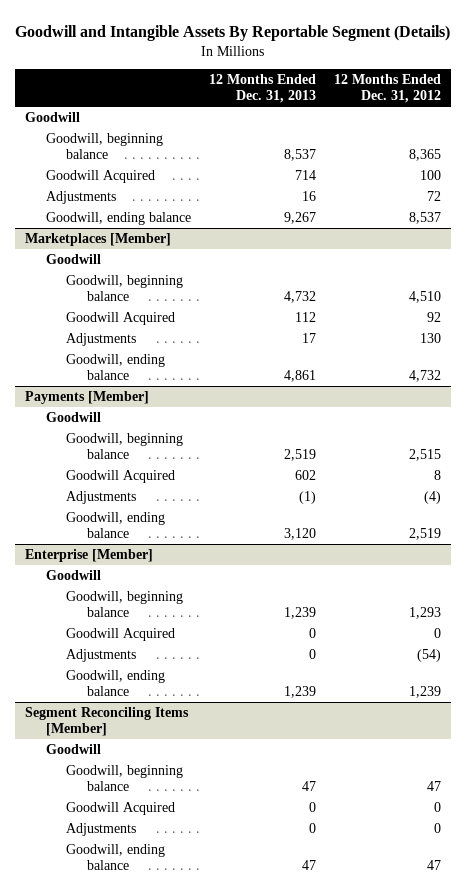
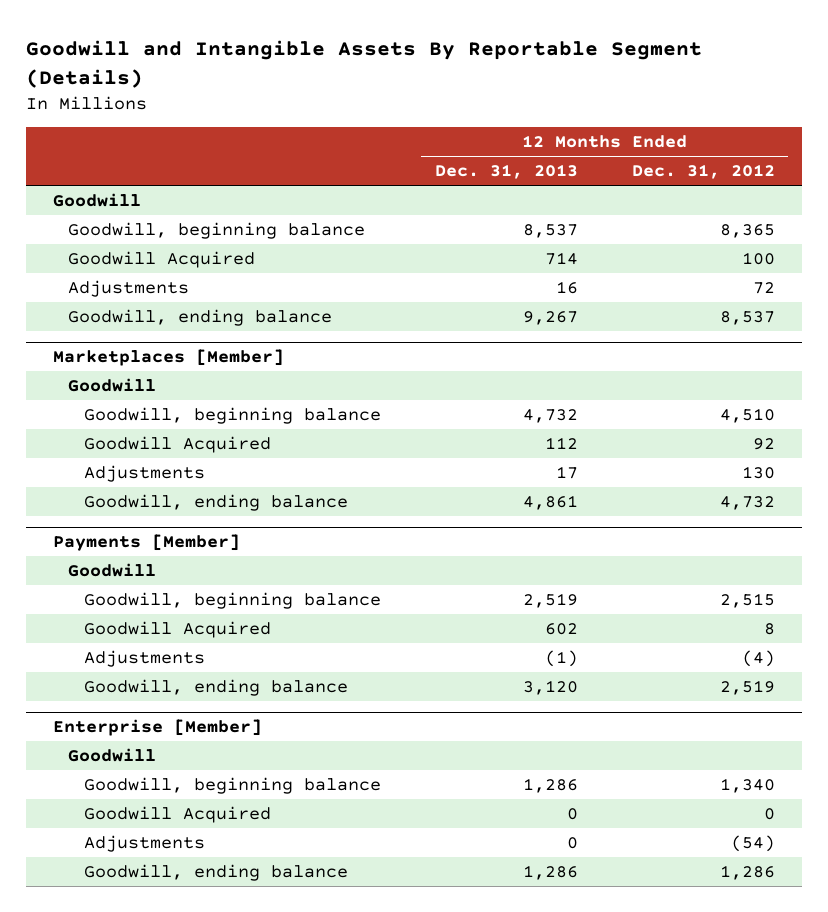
[283,606,316,619] 1,239 -> [522,777,578,793] 1,286
[409,606,442,619] 1,293 -> [719,777,775,793] 1,340
[24,706,189,736] Segment Reconciling Items [Member] -> none
[45,743,101,754] Goodwill -> none
[66,764,184,791] Goodwill, beginning balance -> none
[66,801,176,815] Goodwill Acquired -> none
[66,822,137,836] Adjustments -> none
[66,843,166,870] Goodwill, ending balance -> none
[283,685,316,698] 1,239 -> [522,864,578,880] 1,286
[409,685,442,698] 1,239 -> [719,864,775,880] 1,286

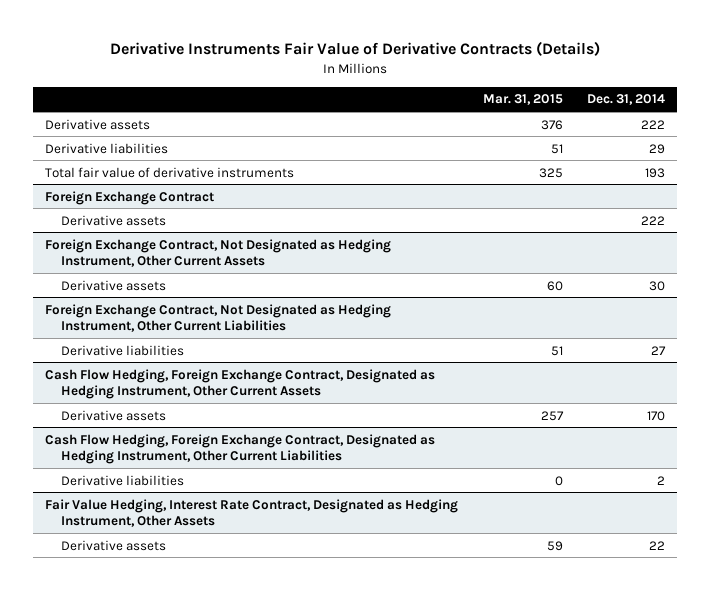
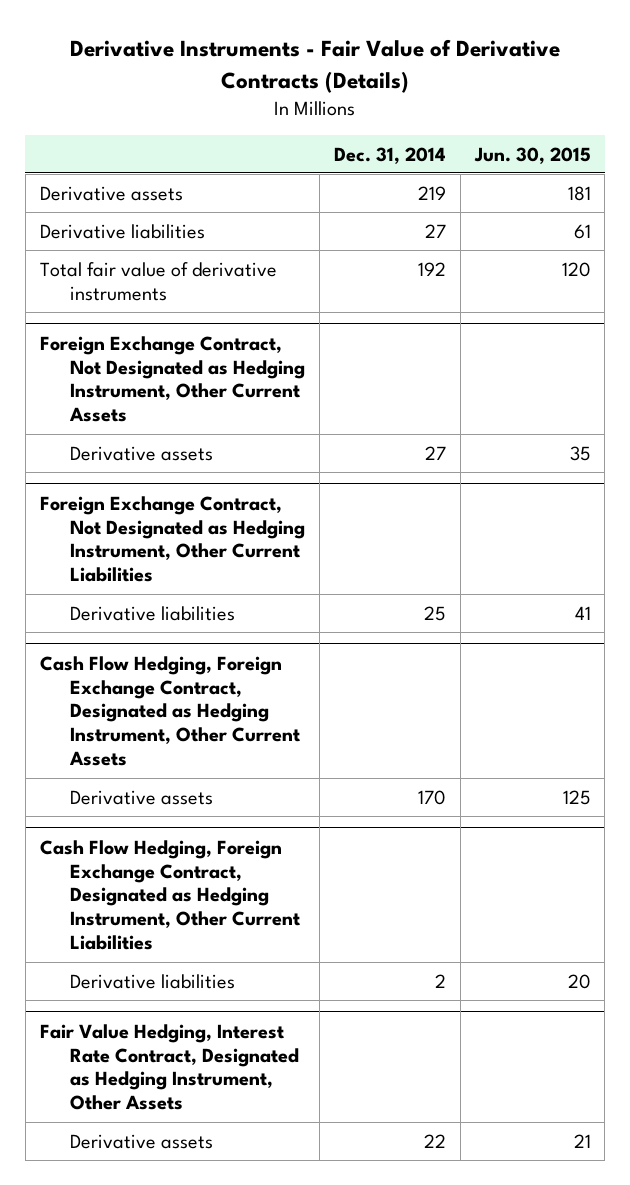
[110,41,601,57] Derivative Instruments Fair Value of Derivative Contracts (Details) -> [70,39,561,93] Derivative Instruments - Fair Value of Derivative Contracts (Details)
[482,94,563,106] Mar. 31, 2015 -> none
none -> [473,146,591,164] Jun. 30, 2015
[45,190,215,205] Foreign Exchange Contract -> none
[60,214,166,226] Derivative assets -> none
[641,119,666,129] 222 -> [417,185,446,200] 219
[649,143,666,154] 29 -> [424,223,446,238] 27
[645,167,666,178] 193 -> [417,261,446,276] 192
[649,280,666,291] 30 -> [424,445,446,460] 27
[651,345,667,355] 27 -> [423,605,446,621] 25

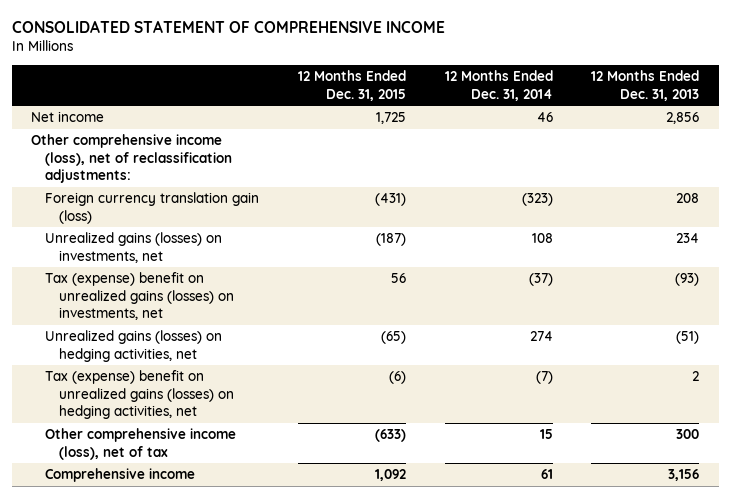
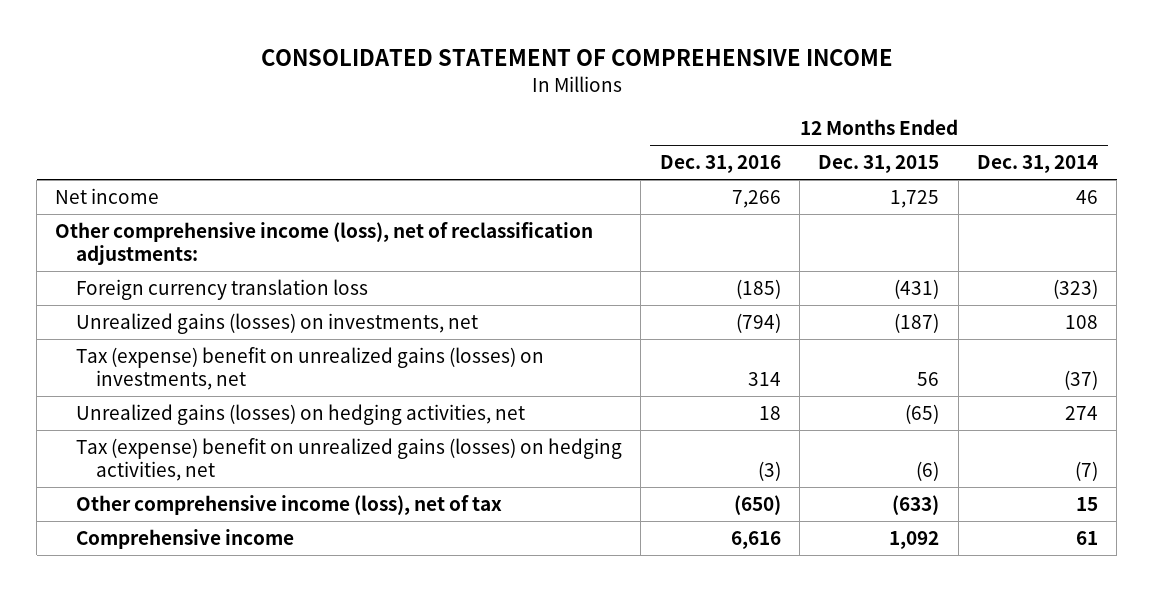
[591,70,700,101] 12 Months Ended Dec. 31, 2013 -> none
none -> [659,155,781,174] Dec. 31, 2016
[45,192,260,224] Foreign currency translation gain (loss) -> [75,278,368,300] Foreign currency translation loss

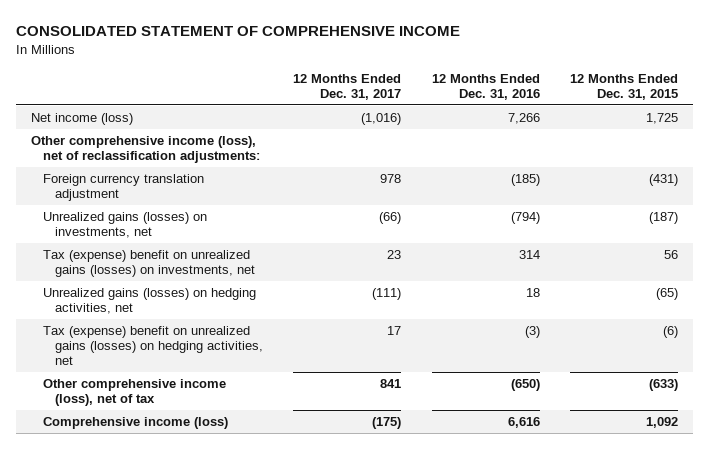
[977,155,1099,174] Dec. 31, 2014 -> none
none -> [293,73,402,100] 12 Months Ended Dec. 31, 2017
[55,187,160,204] Net income -> [31,112,134,125] Net income (loss)
[75,278,368,300] Foreign currency translation loss -> [43,173,205,202] Foreign currency translation adjustment
[75,528,294,549] Comprehensive income -> [43,416,229,429] Comprehensive income (loss)

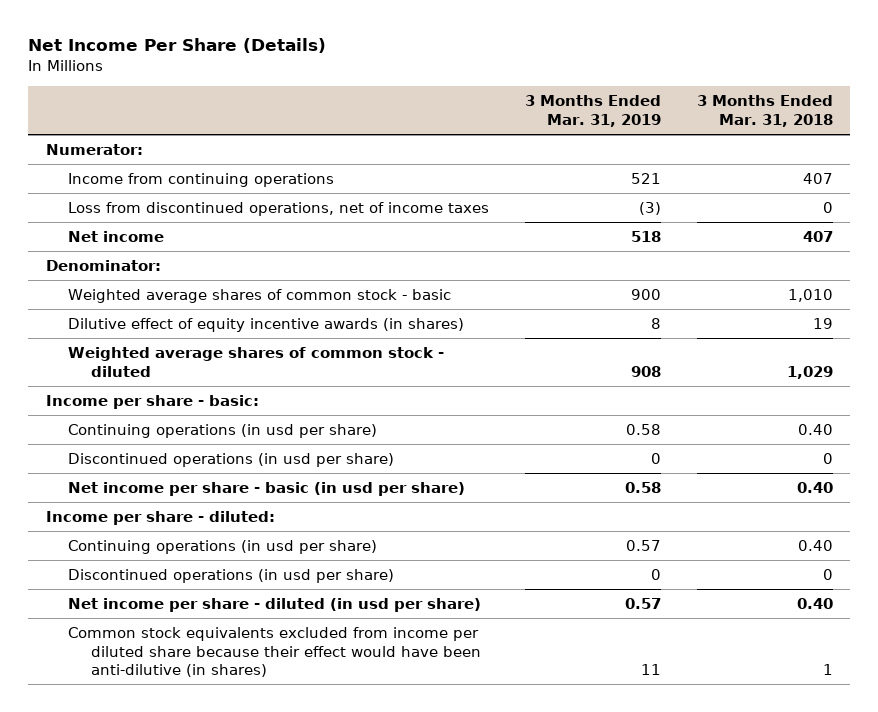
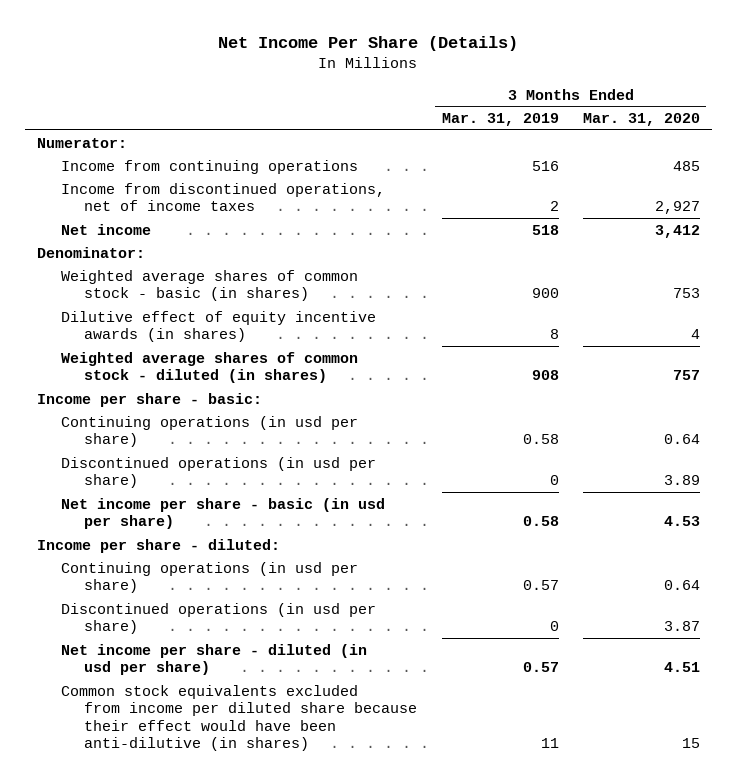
[696,95,833,127] 3 Months Ended Mar. 31, 2018 -> none
none -> [583,113,701,127] Mar. 31, 2020
[630,173,661,185] 521 -> [531,160,559,171] 516
[68,202,490,217] Loss from discontinued operations, net of income taxes -> [60,182,385,212] Income from discontinued operations, net of income taxes
[638,202,661,216] (3) -> [549,201,559,212] 2
[68,289,452,304] Weighted average shares of common stock - basic -> [60,269,358,302] Weighted average shares of common stock - basic (in shares)
[68,347,445,377] Weighted average shares of common stock - diluted -> [60,351,358,384] Weighted average shares of common stock - diluted (in shares)

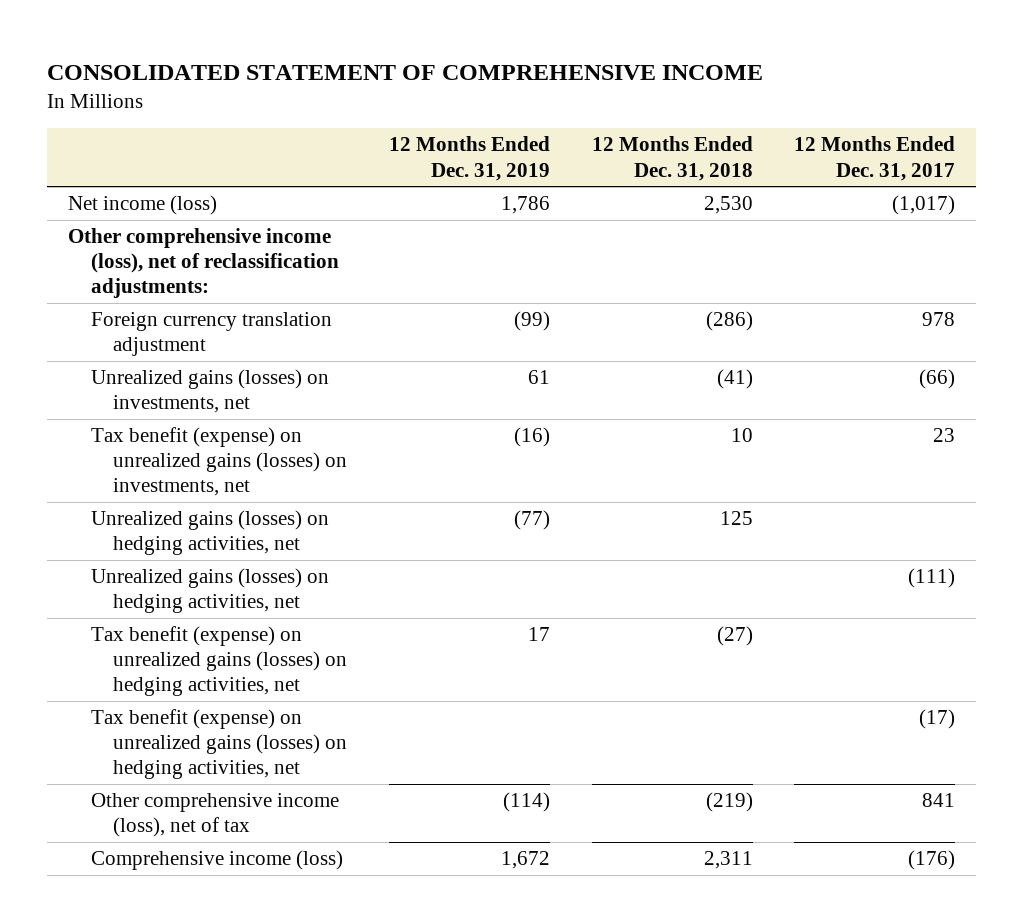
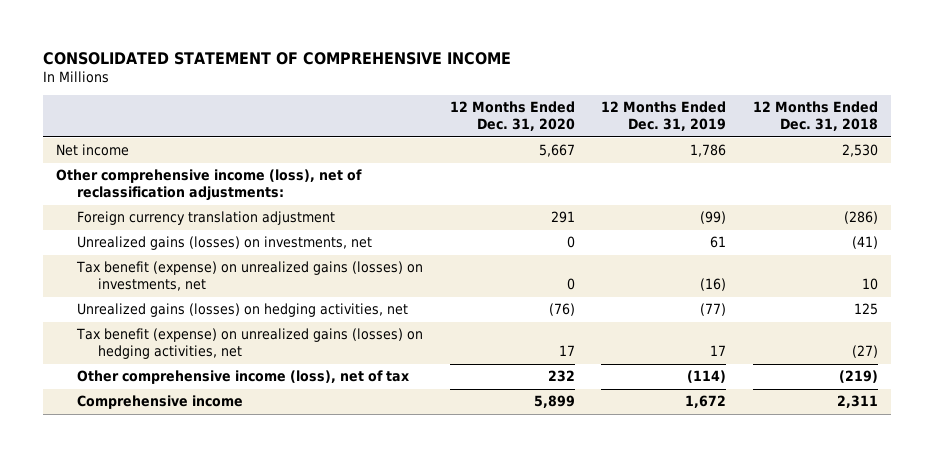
[794,136,956,181] 12 Months Ended Dec. 31, 2017 -> none
none -> [449,101,575,131] 12 Months Ended Dec. 31, 2020
[68,195,218,216] Net income (loss) -> [56,144,130,157] Net income
[90,568,329,614] Unrealized gains (losses) on hedging activities, net -> none
[90,709,348,780] Tax benefit (expense) on unrealized gains (losses) on hedging activities, net -> none
[90,850,343,871] Comprehensive income (loss) -> [77,395,244,410] Comprehensive income

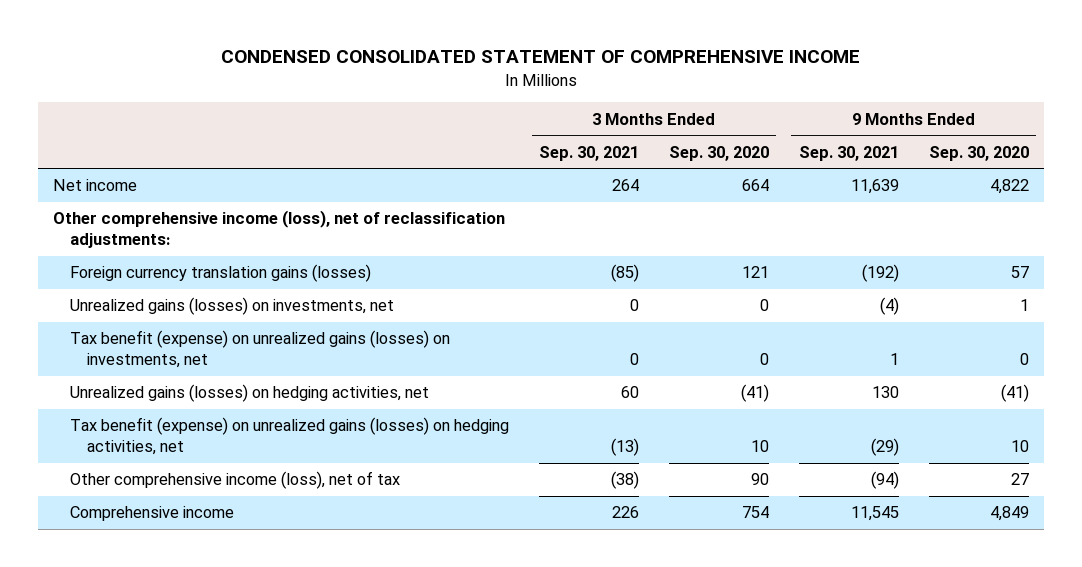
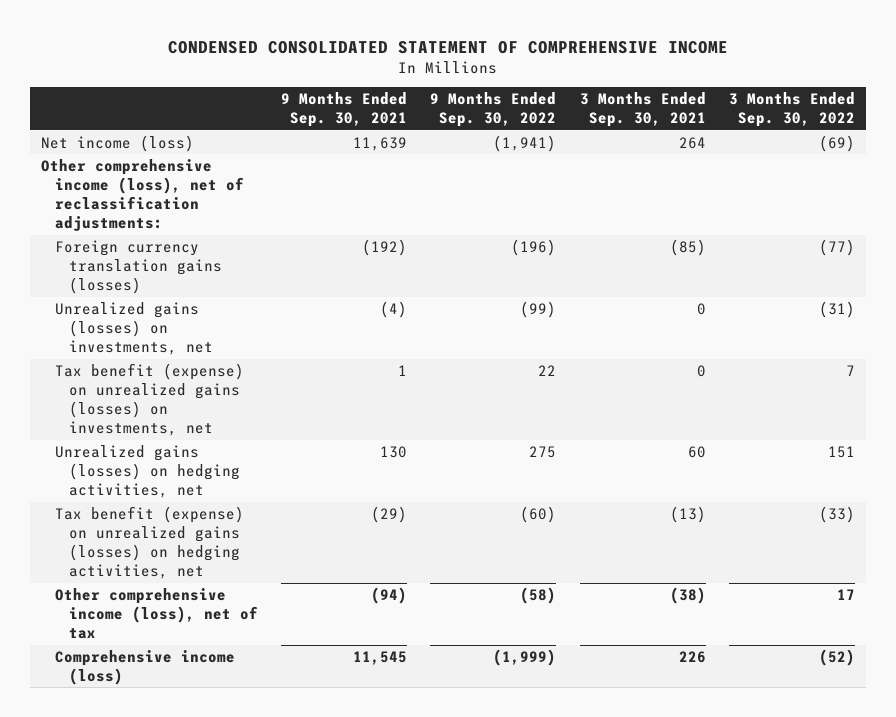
[668,145,769,161] Sep. 30, 2020 -> none
[928,145,1029,161] Sep. 30, 2020 -> none
none -> [430,92,557,128] 9 Months Ended Sep. 30, 2022
none -> [728,92,855,128] 3 Months Ended Sep. 30, 2022
[52,179,137,192] Net income -> [41,134,195,152] Net income (loss)
[70,506,235,522] Comprehensive income -> [55,649,236,685] Comprehensive income (loss)

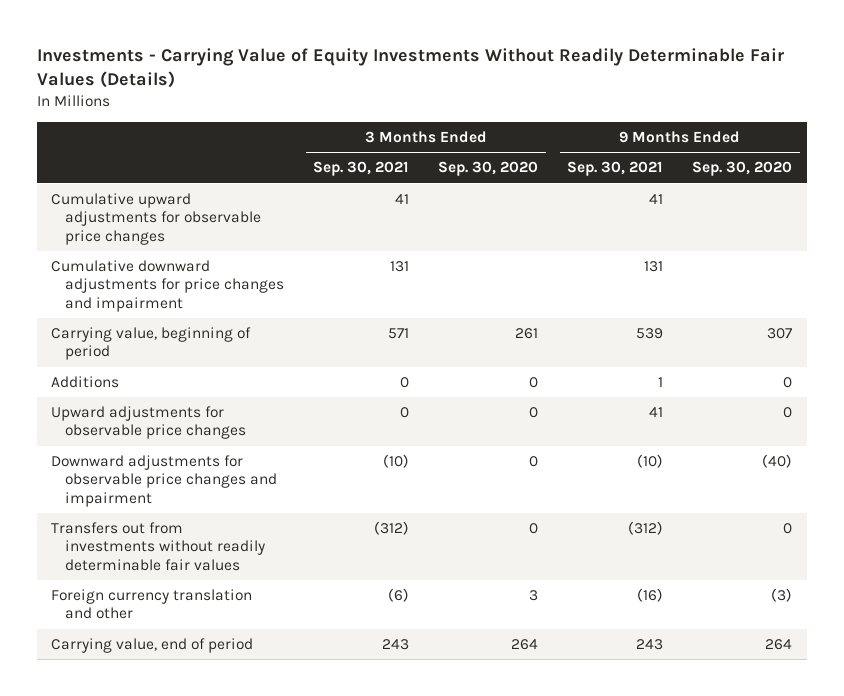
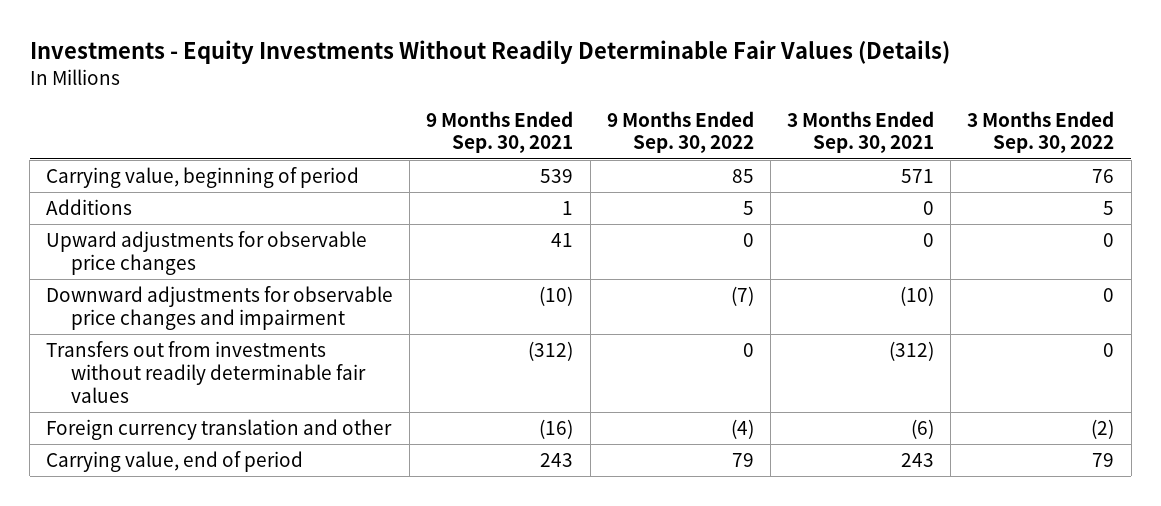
[36,48,784,89] Investments - Carrying Value of Equity Investments Without Readily Determinable Fair Values (Details) -> [29,39,950,64] Investments - Equity Investments Without Readily Determinable Fair Values (Details)
[438,161,539,177] Sep. 30, 2020 -> none
[692,161,793,177] Sep. 30, 2020 -> none
none -> [606,110,754,154] 9 Months Ended Sep. 30, 2022
none -> [967,110,1115,154] 3 Months Ended Sep. 30, 2022
[51,193,262,245] Cumulative upward adjustments for observable price changes -> none
[51,260,285,312] Cumulative downward adjustments for price changes and impairment -> none

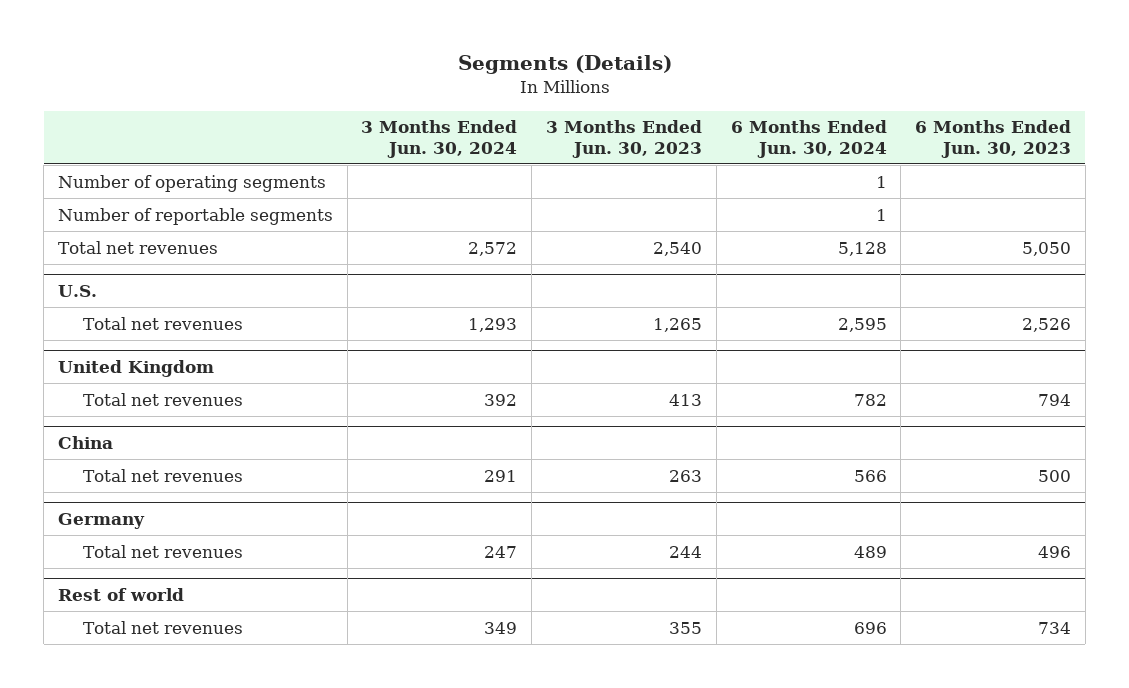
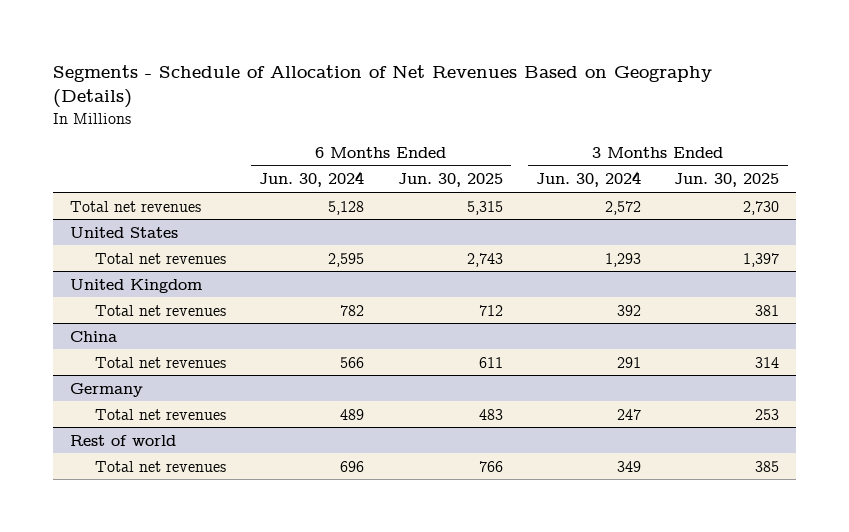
[457,55,672,75] Segments (Details) -> [53,64,713,109] Segments - Schedule of Allocation of Net Revenues Based on Geography (Details)
[546,120,703,158] 3 Months Ended Jun. 30, 2023 -> none
[915,120,1072,158] 6 Months Ended Jun. 30, 2023 -> none
none -> [397,173,503,188] Jun. 30, 2025
none -> [674,173,780,188] Jun. 30, 2025
[57,174,326,192] Number of operating segments -> none
[57,207,333,225] Number of reportable segments -> none
[57,284,97,297] U.S. -> [69,226,178,238] United States

